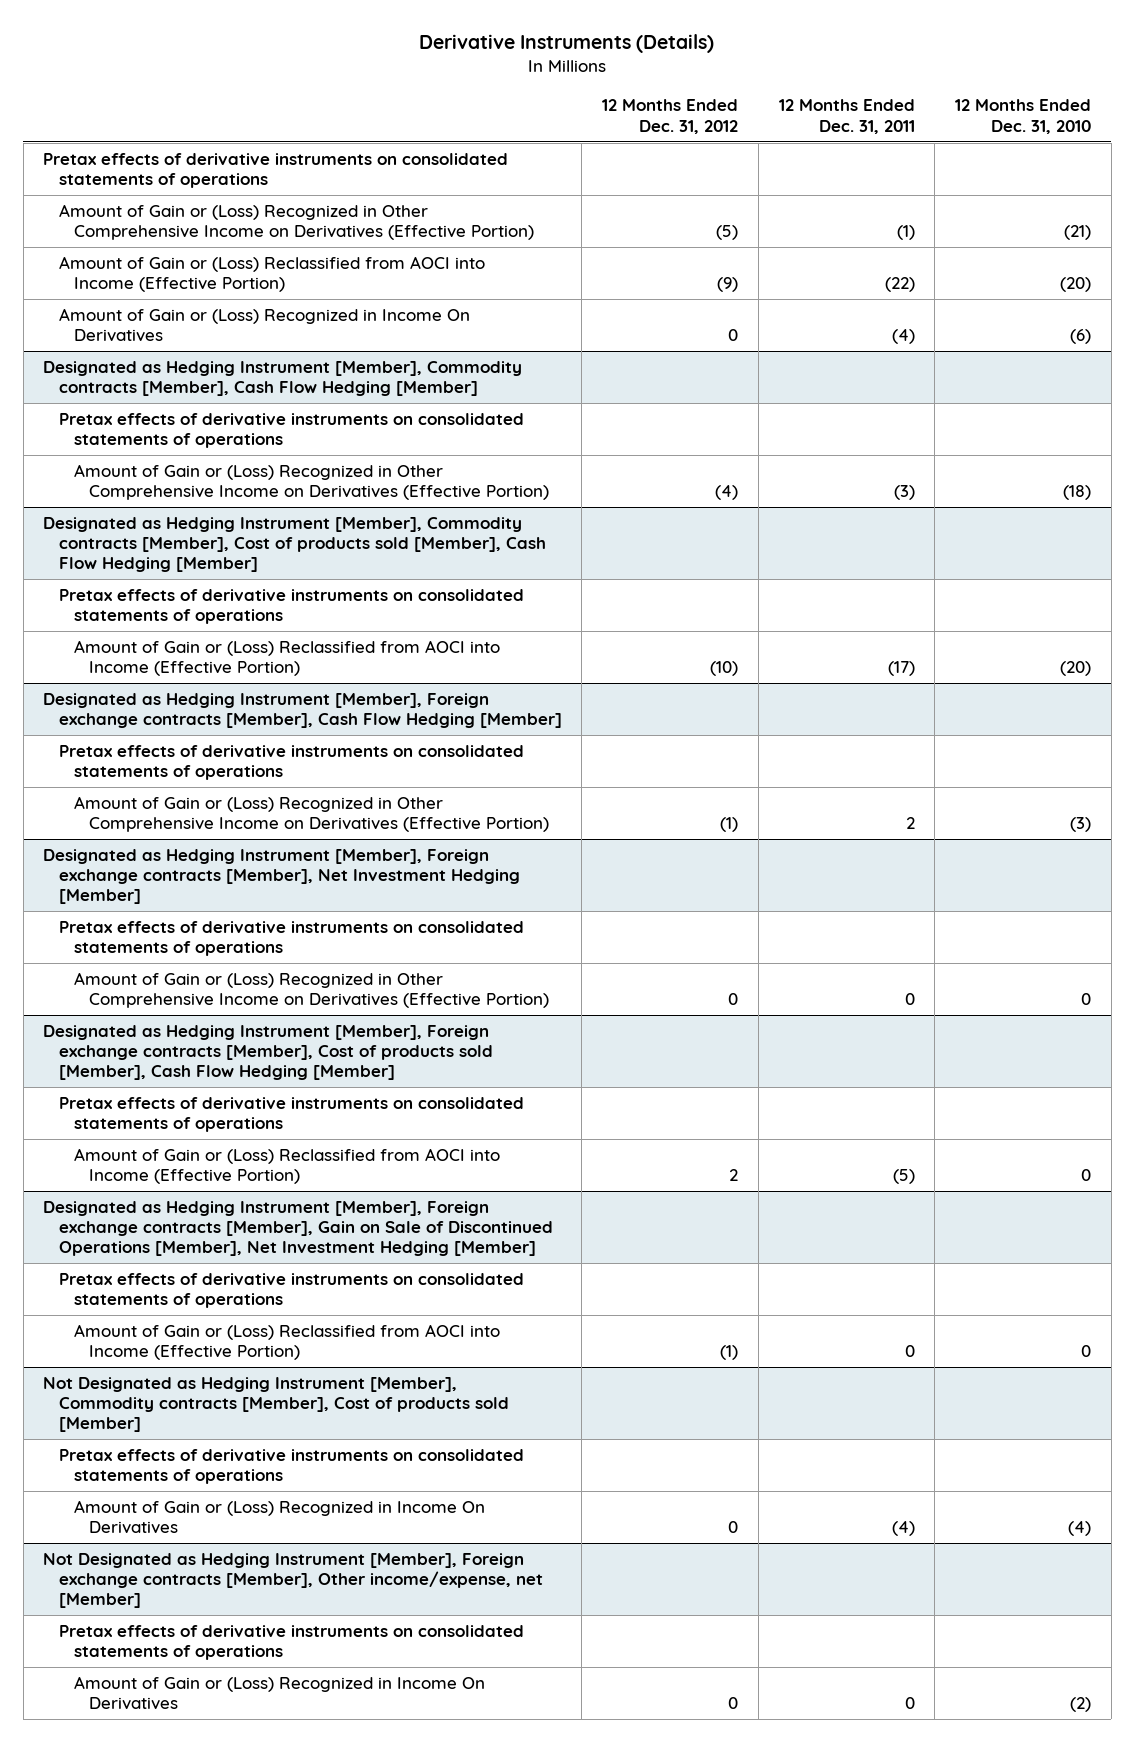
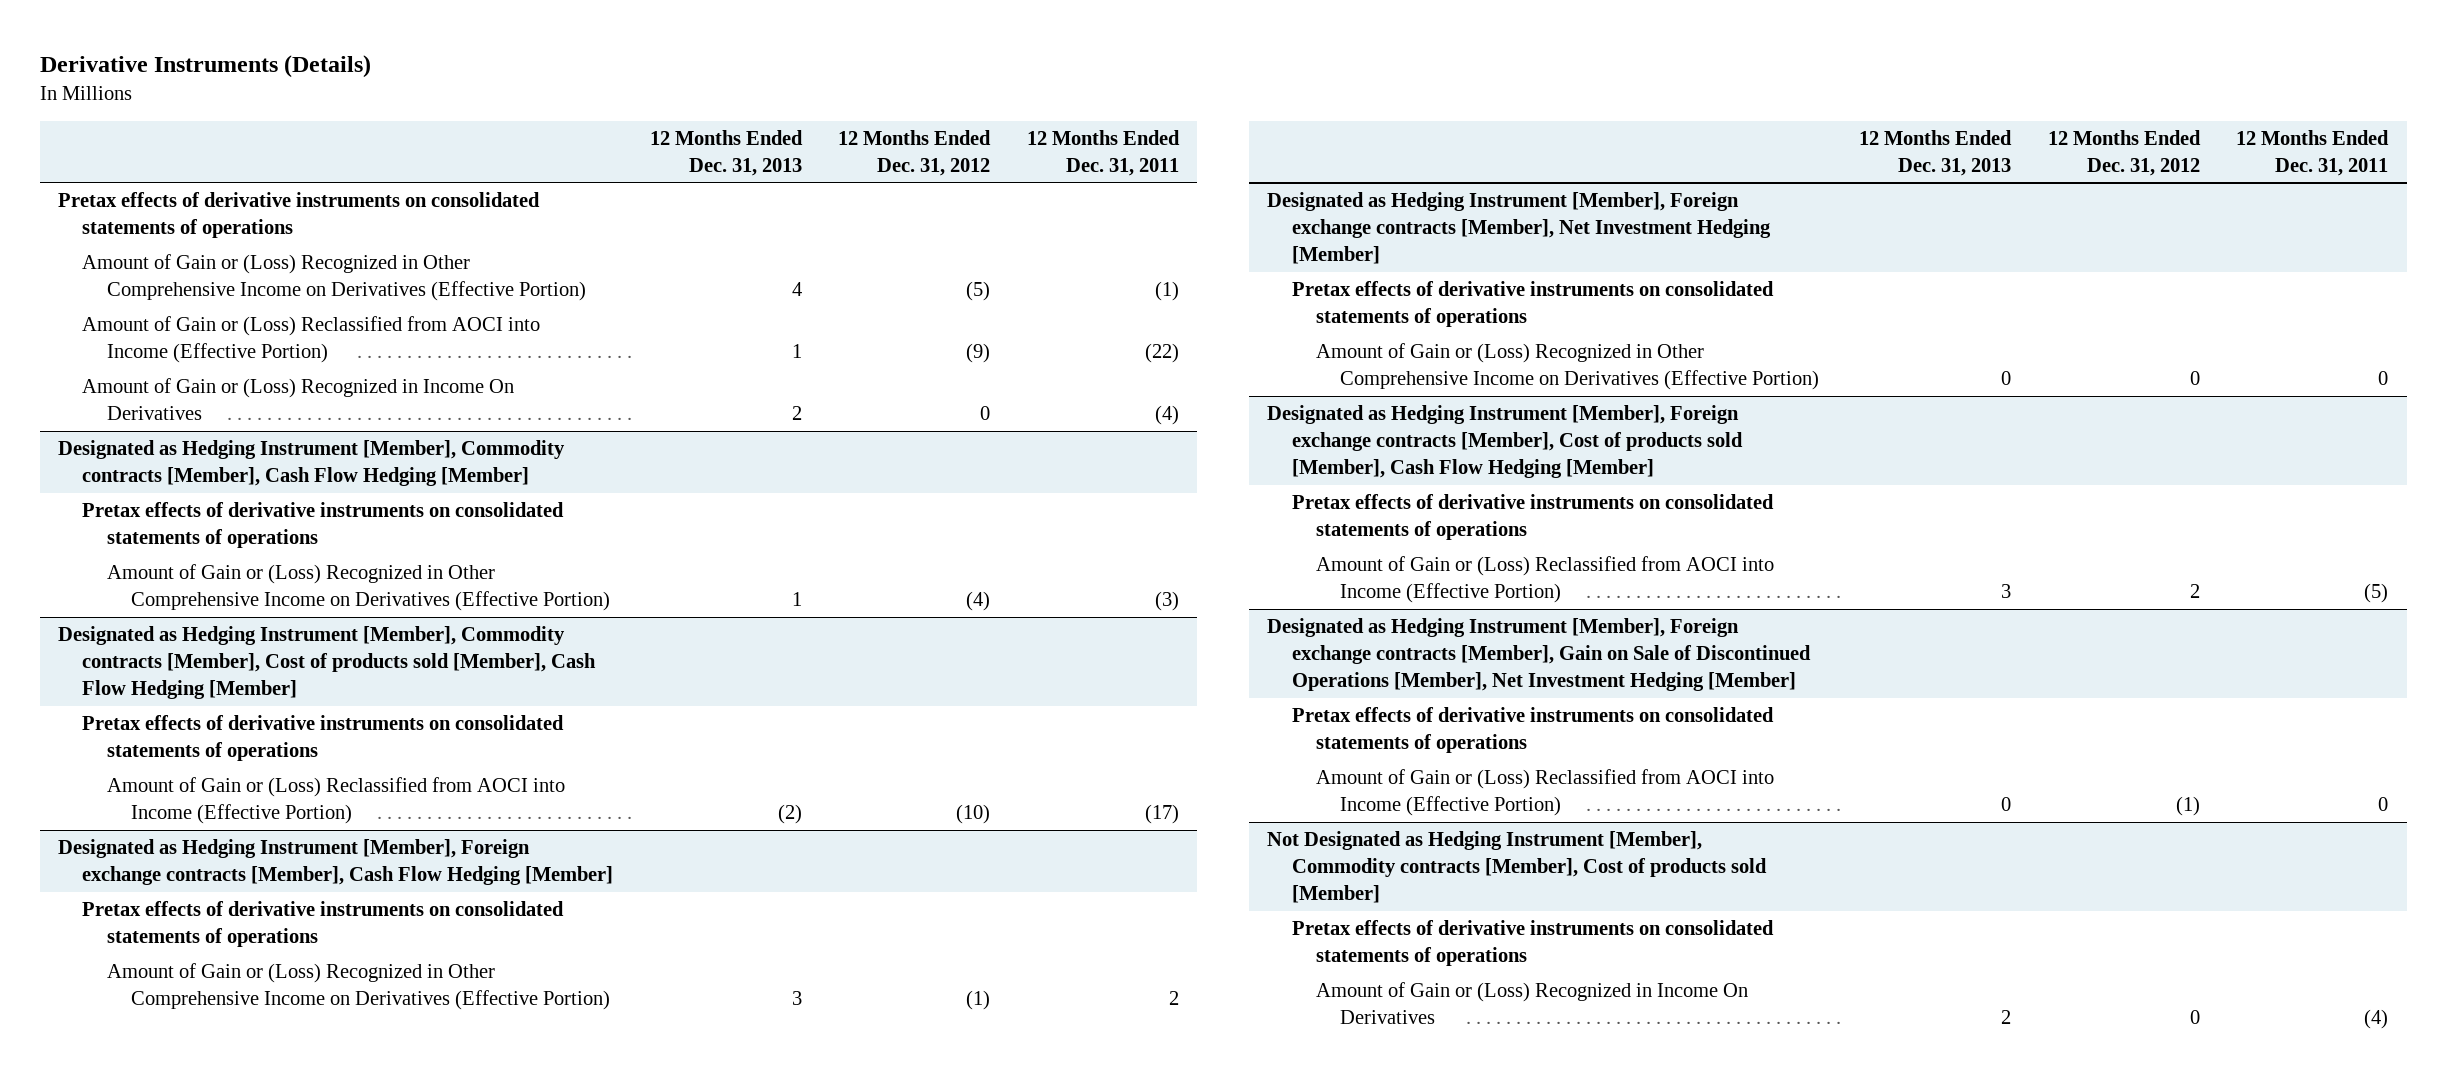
[955,99,1092,134] 12 Months Ended Dec. 31, 2010 -> none
none -> [649,129,803,176] 12 Months Ended Dec. 31, 2013
[43,1553,543,1609] Not Designated as Hedging Instrument [Member], Foreign exchange contracts [Member], Other income/expense, net [Member] -> none
[58,1625,524,1661] Pretax effects of derivative instruments on consolidated statements of operations -> none
[73,1676,485,1711] Amount of Gain or (Loss) Recognized in Income On Derivatives -> none

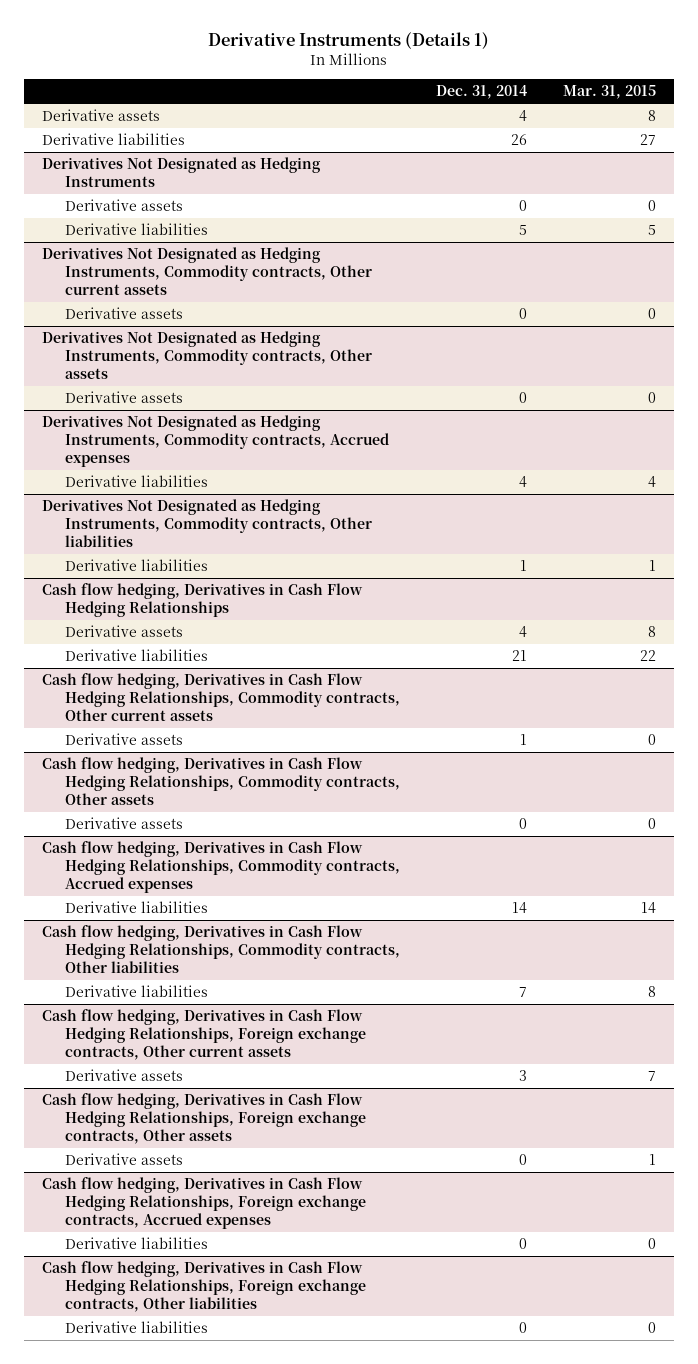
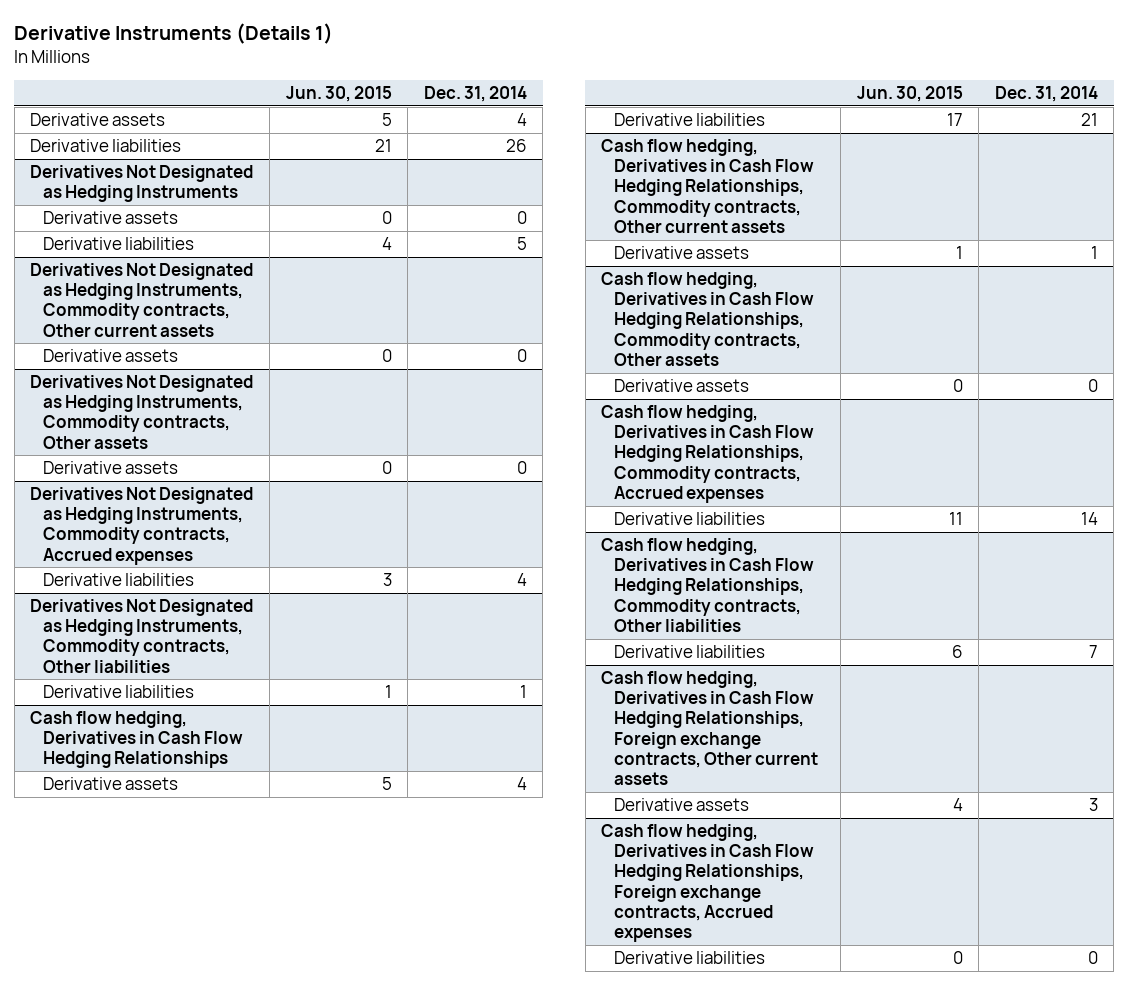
[562,85,656,100] Mar. 31, 2015 -> none
none -> [285,86,392,103] Jun. 30, 2015
[42,1093,366,1144] Cash flow hedging, Derivatives in Cash Flow Hedging Relationships, Foreign exchange contracts, Other assets -> none
[64,1153,183,1166] Derivative assets -> none
[42,1261,366,1312] Cash flow hedging, Derivatives in Cash Flow Hedging Relationships, Foreign exchange contracts, Other liabilities -> none
[64,1321,208,1334] Derivative liabilities -> none

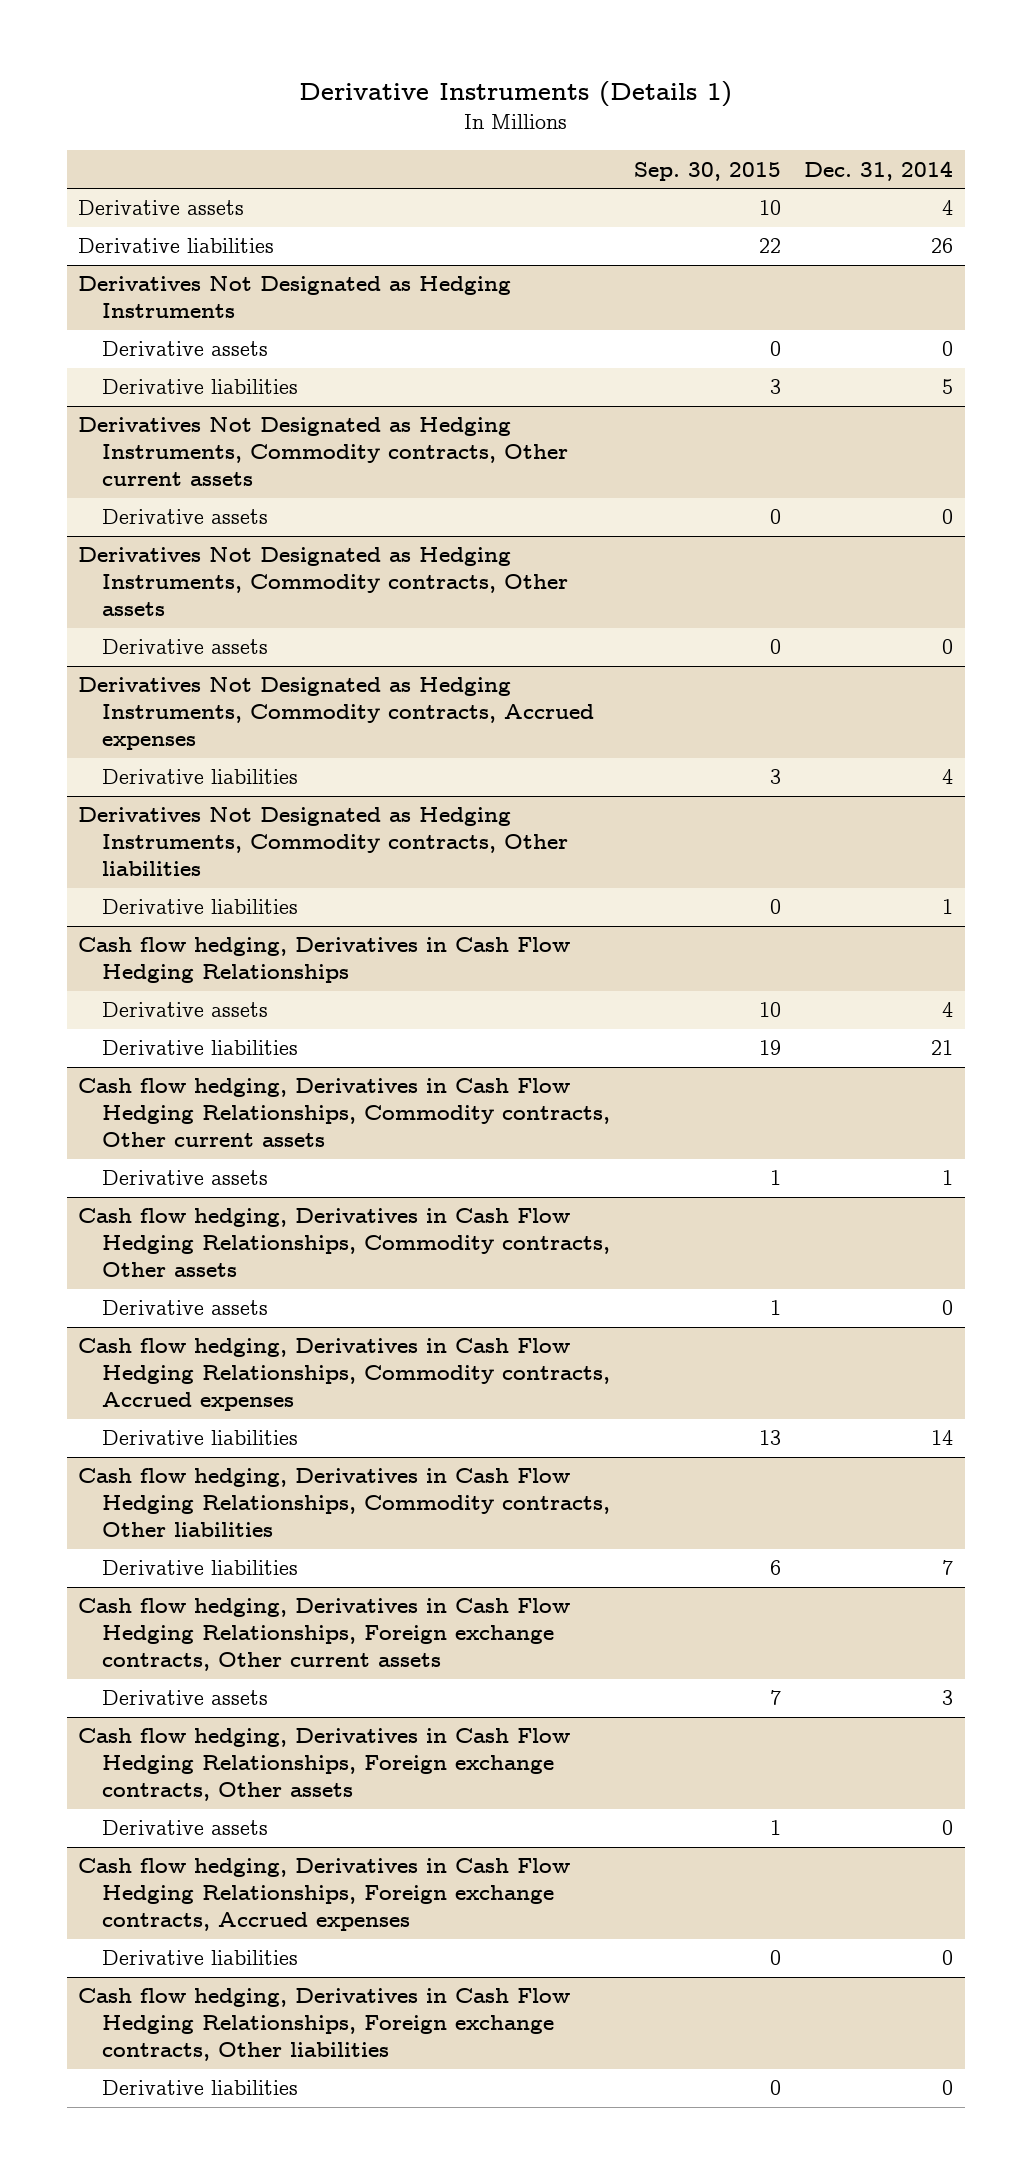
[285,86,392,103] Jun. 30, 2015 -> none
none -> [633,161,781,181] Sep. 30, 2015
none -> [78,1728,571,1802] Cash flow hedging, Derivatives in Cash Flow Hedging Relationships, Foreign exchange contracts, Other assets
none -> [102,1820,269,1836] Derivative assets
none -> [78,1988,571,2062] Cash flow hedging, Derivatives in Cash Flow Hedging Relationships, Foreign exchange contracts, Other liabilities
none -> [102,2080,299,2096] Derivative liabilities

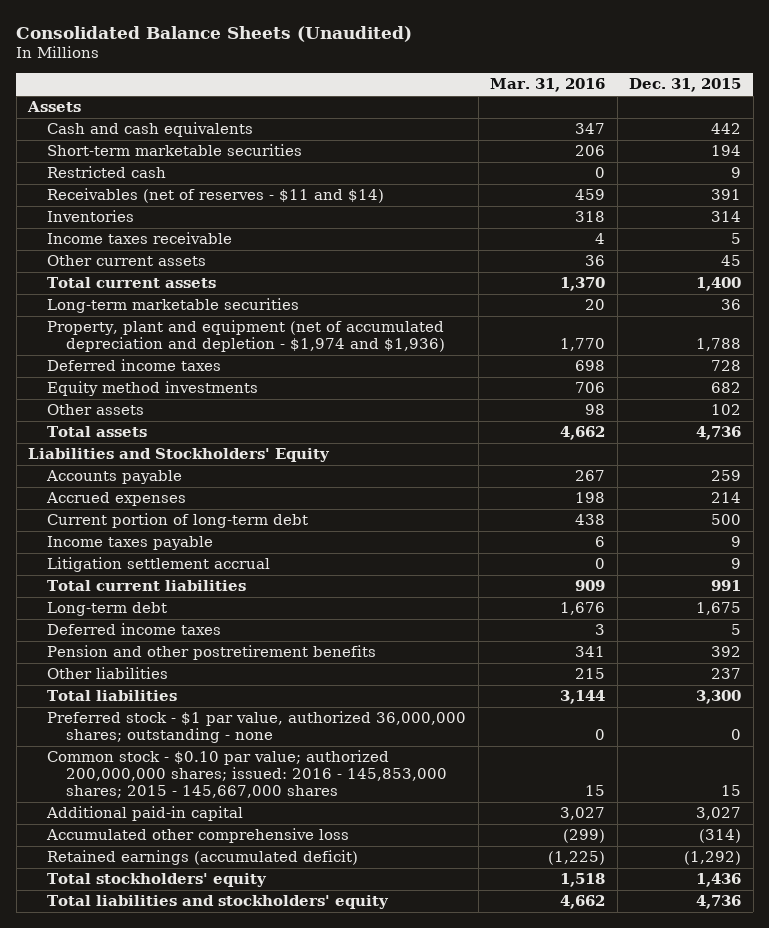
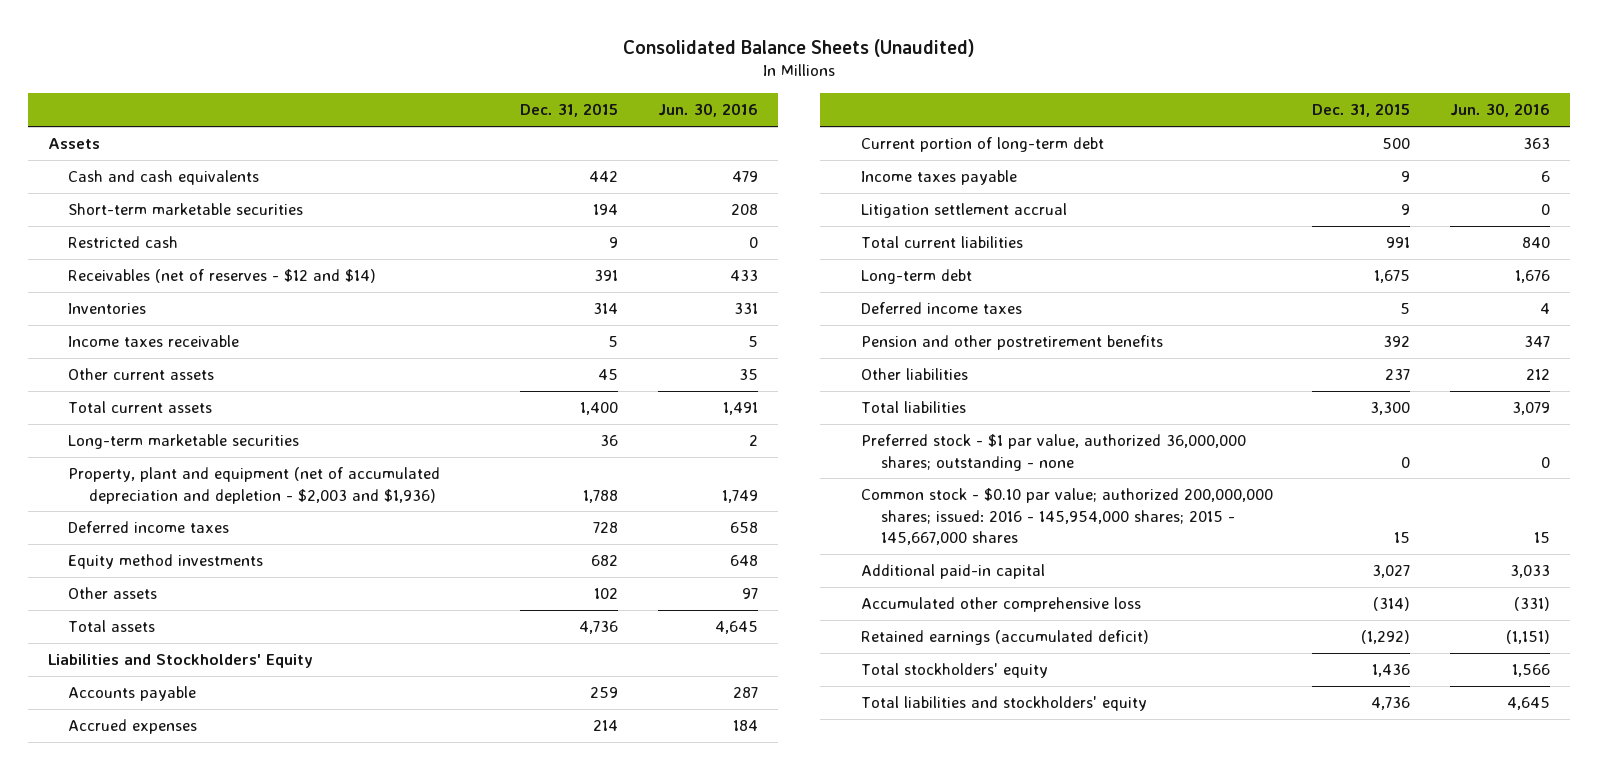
[490,78,606,93] Mar. 31, 2016 -> none
none -> [658,103,759,118] Jun. 30, 2016
[47,188,385,204] Receivables (net of reserves - $11 and $14) -> [68,269,377,284] Receivables (net of reserves - $12 and $14)
[47,320,446,353] Property, plant and equipment (net of accumulated depreciation and depletion - $1,974 and $1,936) -> [68,467,441,504] Property, plant and equipment (net of accumulated depreciation and depletion - $2,003 and $1,936)
[47,750,448,799] Common stock - $0.10 par value; authorized 200,000,000 shares; issued: 2016 - 145,853,000 shares; 2015 - 145,667,000 shares -> [860,488,1273,545] Common stock - $0.10 par value; authorized 200,000,000 shares; issued: 2016 - 145,954,000 shares; 2015 - 145,667,000 shares

